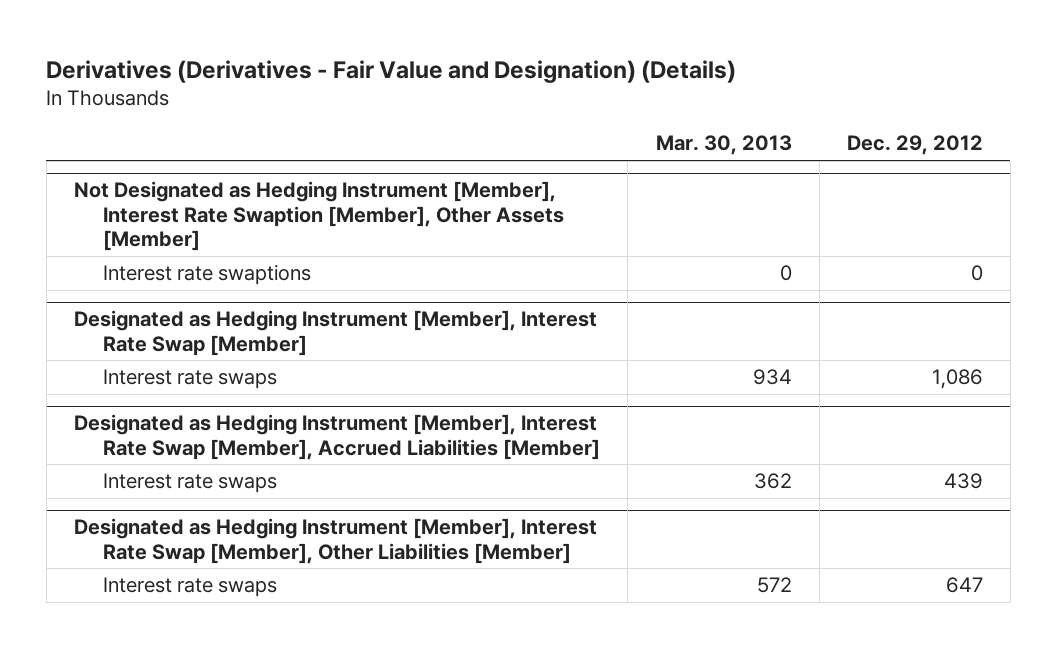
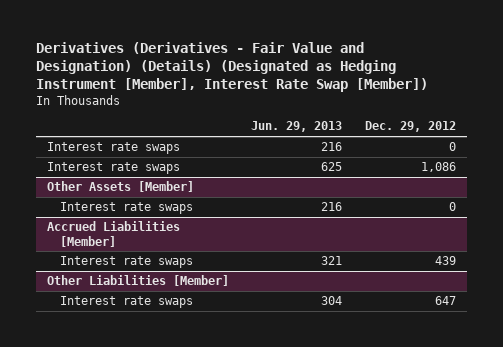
[46,59,737,83] Derivatives (Derivatives - Fair Value and Designation) (Details) -> [35,42,428,93] Derivatives (Derivatives - Fair Value and Designation) (Details) (Designated as Hedging Instrument [Member], Interest Rate Swap [Member])
[655,135,792,156] Mar. 30, 2013 -> none
none -> [251,121,343,133] Jun. 29, 2013
[73,181,565,251] Not Designated as Hedging Instrument [Member], Interest Rate Swaption [Member], Other Assets [Member] -> none
[73,310,597,356] Designated as Hedging Instrument [Member], Interest Rate Swap [Member] -> none
[103,265,312,286] Interest rate swaptions -> [46,142,180,155] Interest rate swaps
[73,414,601,460] Designated as Hedging Instrument [Member], Interest Rate Swap [Member], Accrued Liabilities [Member] -> none
none -> [46,181,194,193] Other Assets [Member]
none -> [59,202,193,215] Interest rate swaps
none -> [46,221,180,247] Accrued Liabilities [Member]
[73,518,597,564] Designated as Hedging Instrument [Member], Interest Rate Swap [Member], Other Liabilities [Member] -> none
none -> [46,275,229,287] Other Liabilities [Member]

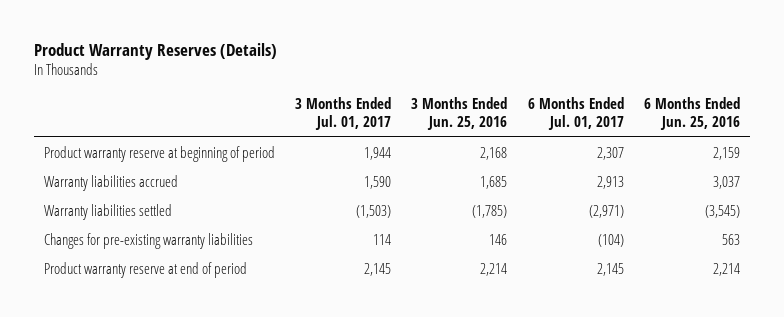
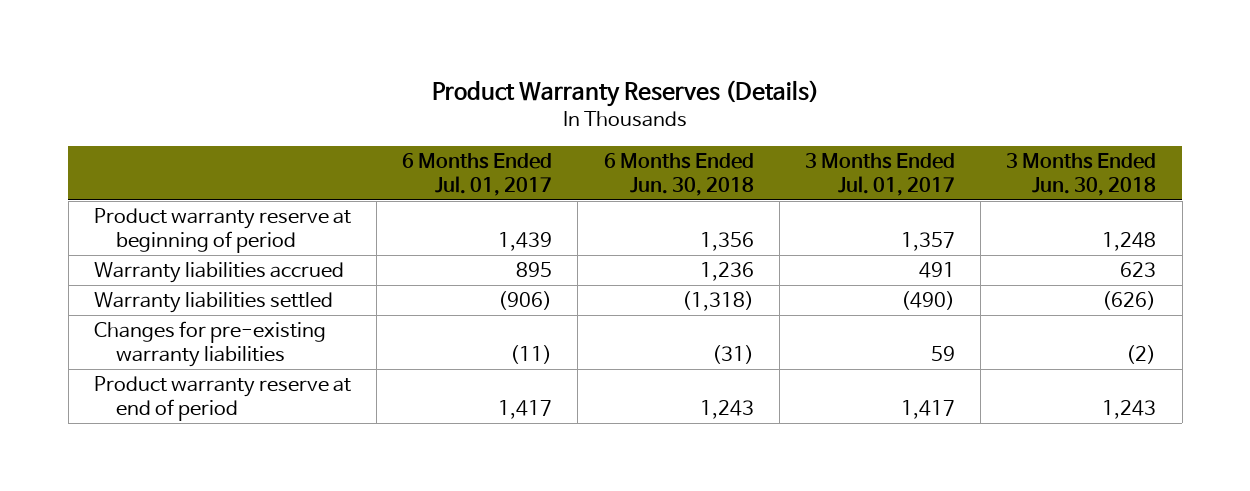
[411,97,508,131] 3 Months Ended Jun. 25, 2016 -> none
[644,97,741,131] 6 Months Ended Jun. 25, 2016 -> none
none -> [603,153,754,197] 6 Months Ended Jun. 30, 2018
none -> [1006,153,1157,197] 3 Months Ended Jun. 30, 2018
[364,146,392,160] 1,944 -> [900,232,955,252] 1,357
[596,146,624,160] 2,307 -> [498,232,553,252] 1,439
[364,175,392,189] 1,590 -> [918,262,955,279] 491
[596,175,624,189] 2,913 -> [516,262,553,278] 895
[356,204,392,218] (1,503) -> [900,291,955,311] (490)
[588,204,624,218] (2,971) -> [498,291,553,311] (906)
[373,233,392,245] 114 -> [930,346,955,362] 59
[597,233,624,247] (104) -> [510,345,553,365] (11)
[364,262,392,276] 2,145 -> [900,400,955,420] 1,417
[596,262,624,276] 2,145 -> [498,400,553,420] 1,417

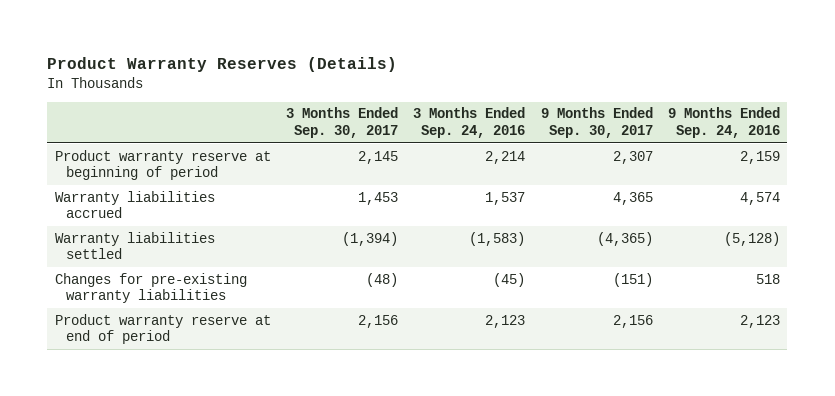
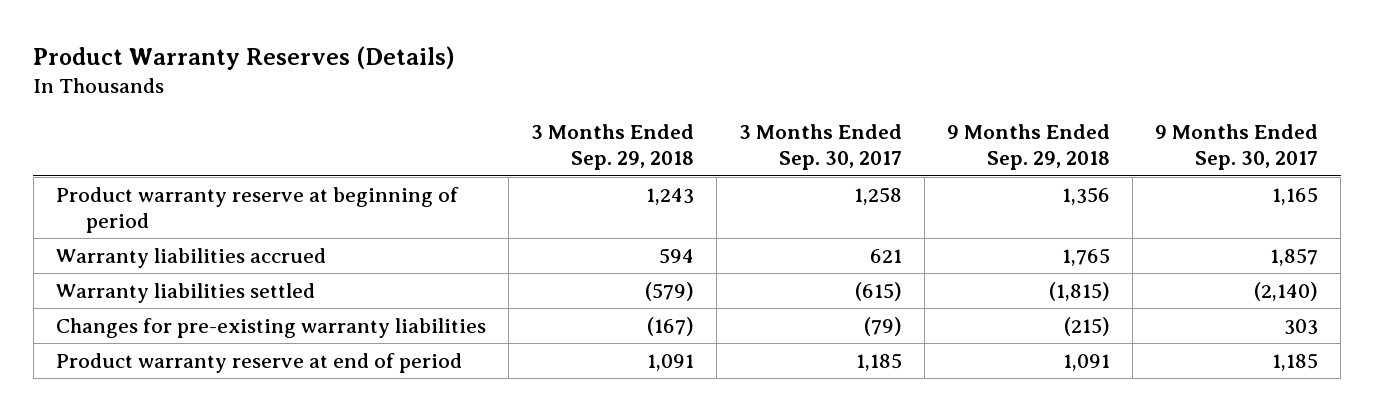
[413,107,526,139] 3 Months Ended Sep. 24, 2016 -> none
[667,107,780,139] 9 Months Ended Sep. 24, 2016 -> none
none -> [530,123,694,171] 3 Months Ended Sep. 29, 2018
none -> [947,123,1111,171] 9 Months Ended Sep. 29, 2018
[358,150,399,164] 2,145 -> [854,186,903,205] 1,258
[612,150,653,164] 2,307 -> [1272,186,1319,205] 1,165
[358,191,399,205] 1,453 -> [870,248,903,263] 621
[612,191,653,205] 4,365 -> [1270,247,1319,266] 1,857
[342,231,399,246] (1,394) -> [855,281,903,301] (615)
[596,231,653,246] (4,365) -> [1254,281,1319,301] (2,140)
[366,272,399,287] (48) -> [864,316,903,336] (79)
[612,272,653,287] (151) -> [1284,318,1319,335] 303
[358,314,399,328] 2,156 -> [856,352,903,371] 1,185
[612,314,653,328] 2,156 -> [1272,352,1319,371] 1,185

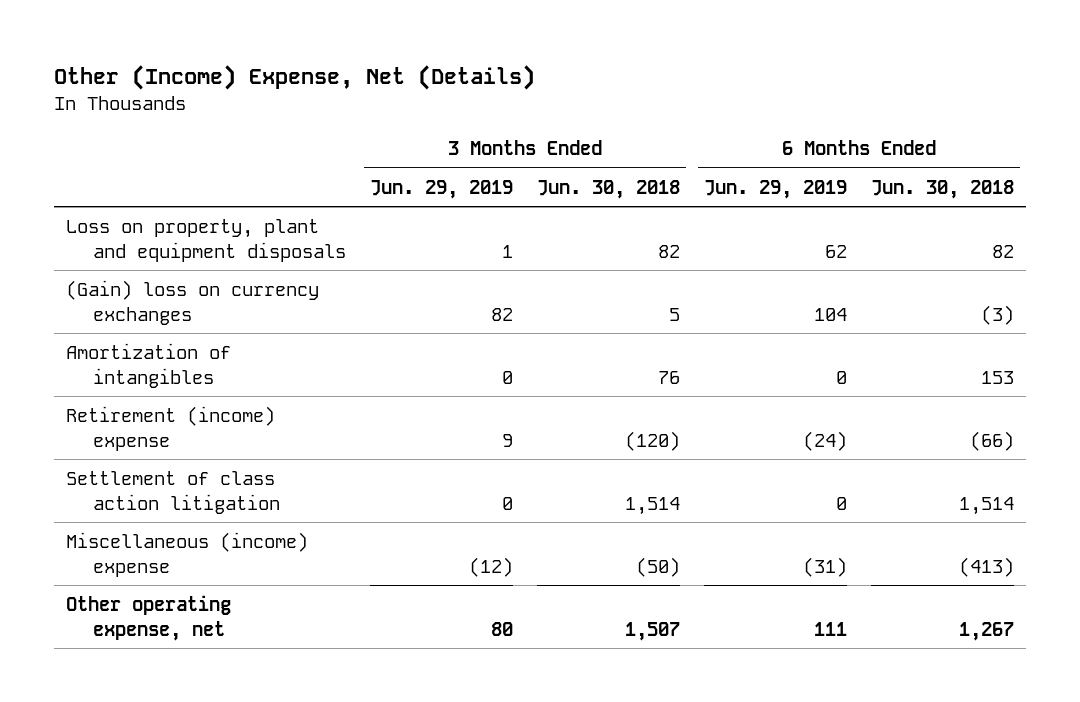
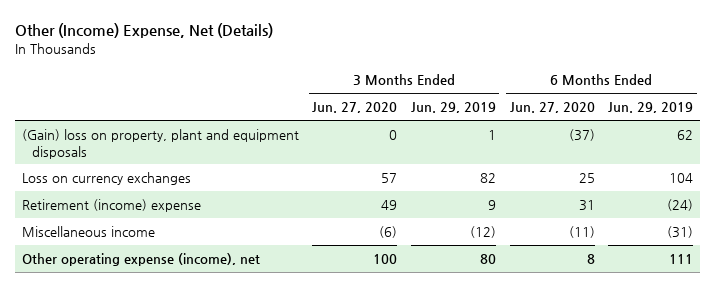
[536,179,680,199] Jun. 30, 2018 -> none
[870,179,1014,199] Jun. 30, 2018 -> none
none -> [312,102,398,114] Jun. 27, 2020
none -> [509,102,595,114] Jun. 27, 2020
[66,343,232,388] Amortization of intangibles -> none
[66,219,347,262] Loss on property, plant and equipment disposals -> [21,129,299,159] (Gain) loss on property, plant and equipment disposals
[66,280,320,325] (Gain) loss on currency exchanges -> [21,172,191,186] Loss on currency exchanges
[66,471,281,514] Settlement of class action litigation -> none
[66,532,309,577] Miscellaneous (income) expense -> [21,226,155,238] Miscellaneous income
[66,595,232,641] Other operating expense, net -> [21,253,260,267] Other operating expense (income), net

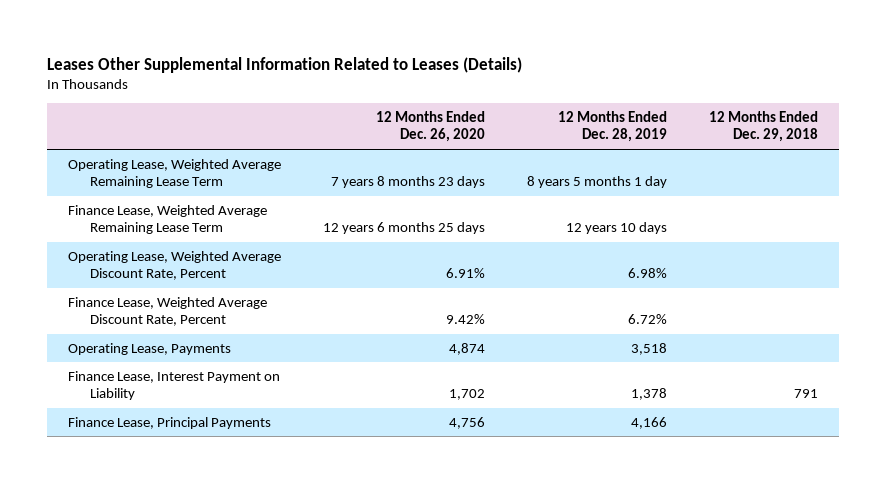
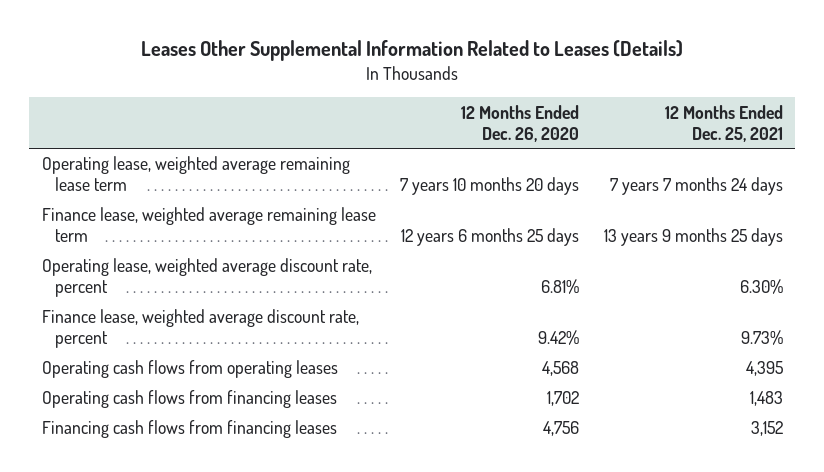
[558,111,668,143] 12 Months Ended Dec. 28, 2019 -> none
[709,111,819,143] 12 Months Ended Dec. 29, 2018 -> none
none -> [664,104,783,142] 12 Months Ended Dec. 25, 2021
[68,342,232,355] Operating Lease, Payments -> none
[68,158,282,189] Operating Lease, Weighted Average Remaining Lease Term -> [41,156,350,192] Operating lease, weighted average remaining lease term
[331,176,486,189] 7 years 8 months 23 days -> [400,177,580,196] 7 years 10 months 20 days
[68,204,268,235] Finance Lease, Weighted Average Remaining Lease Term -> [41,207,376,243] Finance lease, weighted average remaining lease term
[68,250,282,281] Operating Lease, Weighted Average Discount Rate, Percent -> [41,258,372,298] Operating lease, weighted average discount rate, percent
[446,268,486,279] 6.91% -> [541,279,580,295] 6.81%
[68,296,268,327] Finance Lease, Weighted Average Discount Rate, Percent -> [41,309,359,349] Finance lease, weighted average discount rate, percent
none -> [41,360,338,379] Operating cash flows from operating leases
[68,370,281,401] Finance Lease, Interest Payment on Liability -> [41,390,337,409] Operating cash flows from financing leases
[68,416,272,429] Finance Lease, Principal Payments -> [41,420,337,439] Financing cash flows from financing leases

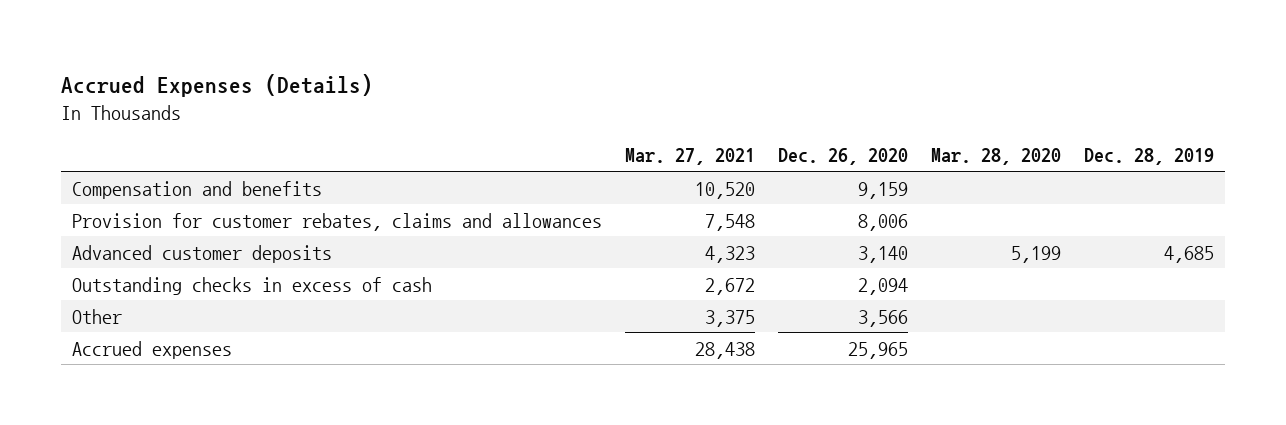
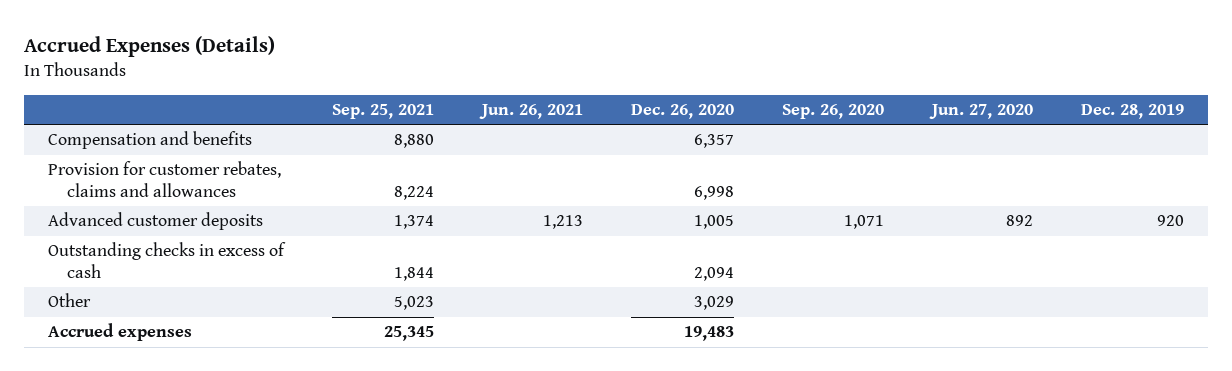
[625,148,756,166] Mar. 27, 2021 -> none
[930,148,1061,166] Mar. 28, 2020 -> none
none -> [331,103,434,119] Sep. 25, 2021
none -> [478,103,583,119] Jun. 26, 2021
none -> [781,103,884,119] Sep. 26, 2020
none -> [928,103,1033,119] Jun. 27, 2020
[858,181,909,199] 9,159 -> [693,134,734,149] 6,357
[858,213,909,231] 8,006 -> [693,185,734,200] 6,998
[858,245,909,263] 3,140 -> [693,215,734,230] 1,005
[1163,245,1214,263] 4,685 -> [1156,215,1184,227] 920
[858,309,909,327] 3,566 -> [693,296,734,311] 3,029
[848,341,909,359] 25,965 -> [683,326,734,342] 19,483

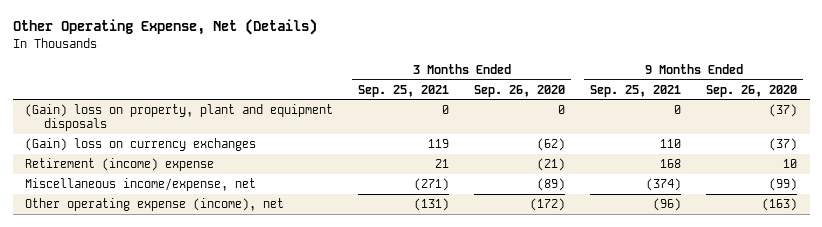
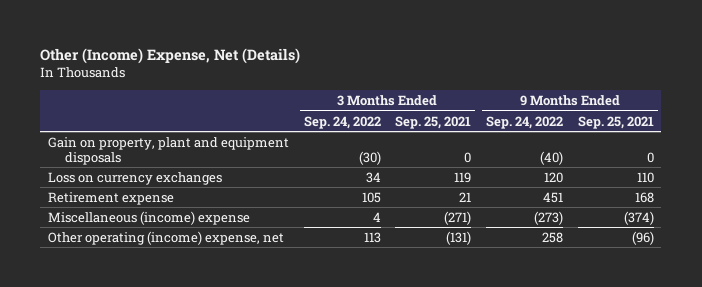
[12,19,317,36] Other Operating Expense, Net (Details) -> [40,48,301,65] Other (Income) Expense, Net (Details)
[474,84,566,97] Sep. 26, 2020 -> none
[706,84,798,97] Sep. 26, 2020 -> none
none -> [303,115,381,129] Sep. 24, 2022
none -> [486,115,564,129] Sep. 24, 2022
[25,104,334,132] (Gain) loss on property, plant and equipment disposals -> [47,136,289,165] Gain on property, plant and equipment disposals
[25,138,257,152] (Gain) loss on currency exchanges -> [47,171,222,185] Loss on currency exchanges
[25,158,215,172] Retirement (income) expense -> [47,191,174,205] Retirement expense
[25,178,257,192] Miscellaneous income/expense, net -> [47,210,250,225] Miscellaneous (income) expense
[25,198,285,212] Other operating expense (income), net -> [47,230,284,245] Other operating (income) expense, net

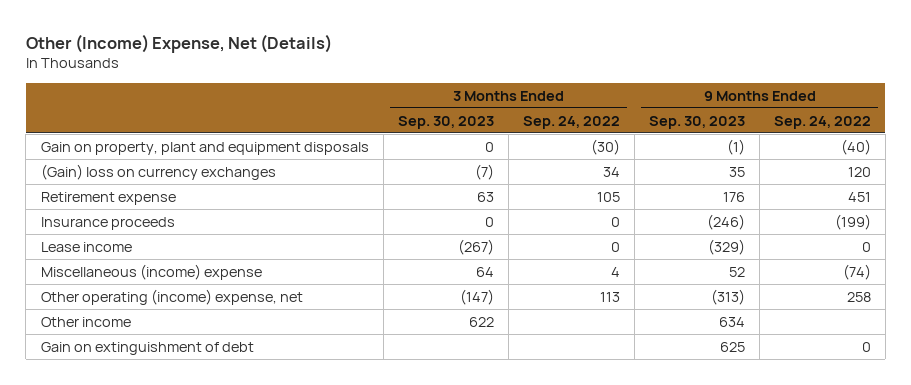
[395,115,472,129] Sep. 25, 2021 -> none
[578,115,655,129] Sep. 25, 2021 -> none
none -> [397,115,494,129] Sep. 30, 2023
none -> [648,115,745,129] Sep. 30, 2023
[47,171,222,185] Loss on currency exchanges -> [40,163,276,180] (Gain) loss on currency exchanges
none -> [40,216,175,230] Insurance proceeds
none -> [40,241,132,252] Lease income
[534,210,564,225] (273) -> [842,263,871,280] (74)
none -> [40,316,131,327] Other income
none -> [40,341,254,355] Gain on extinguishment of debt

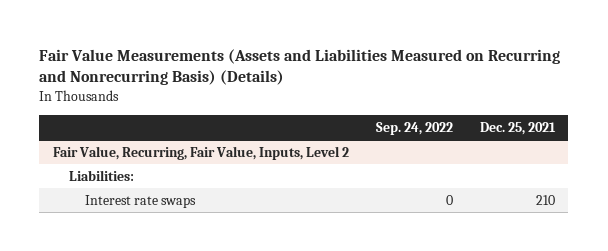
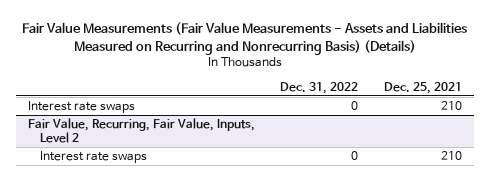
[39,48,561,86] Fair Value Measurements (Assets and Liabilities Measured on Recurring and Nonrecurring Basis) (Details) -> [21,22,467,55] Fair Value Measurements (Fair Value Measurements - Assets and Liabilities Measured on Recurring and Nonrecurring Basis) (Details)
[375,121,453,135] Sep. 24, 2022 -> none
none -> [280,81,359,94] Dec. 31, 2022
none -> [28,101,136,114] Interest rate swaps
[69,169,135,181] Liabilities: -> none

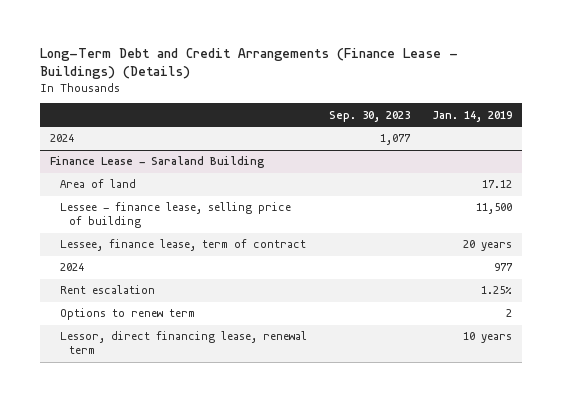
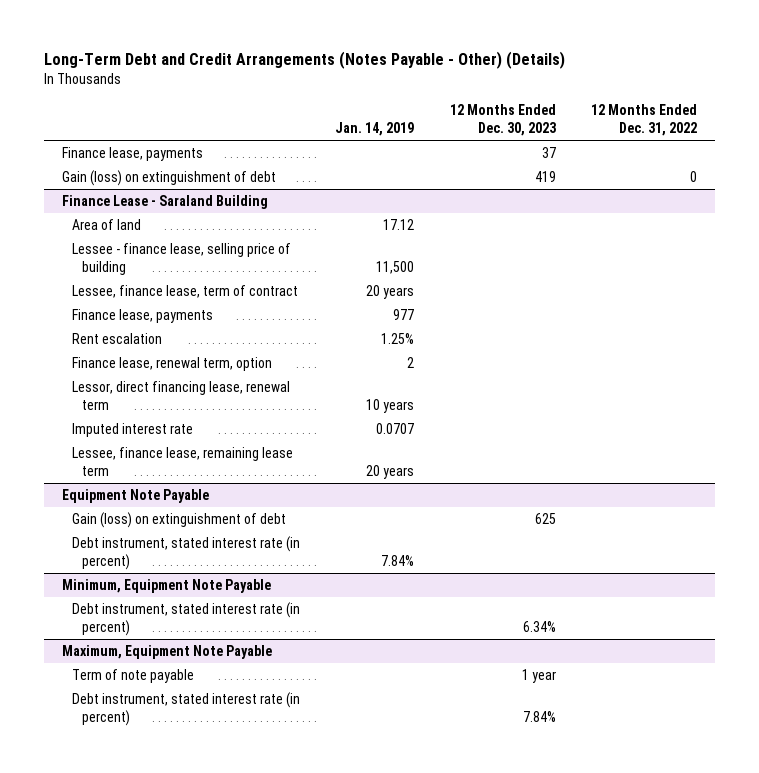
[39,47,458,79] Long-Term Debt and Credit Arrangements (Finance Lease - Buildings) (Details) -> [43,51,565,70] Long-Term Debt and Credit Arrangements (Notes Payable - Other) (Details)
[328,110,410,122] Sep. 30, 2023 -> none
none -> [449,104,556,136] 12 Months Ended Dec. 30, 2023
none -> [591,104,698,136] 12 Months Ended Dec. 31, 2022
[50,134,75,143] 2024 -> [61,147,203,162] Finance lease, payments
none -> [61,170,276,187] Gain (loss) on extinguishment of debt
[59,263,84,272] 2024 -> [71,309,213,324] Finance lease, payments
[59,308,195,321] Options to renew term -> [71,357,272,372] Finance lease, renewal term, option
none -> [71,423,193,438] Imputed interest rate
none -> [71,447,293,476] Lessee, finance lease, remaining lease term
none -> [61,489,209,504] Equipment Note Payable
none -> [71,512,286,529] Gain (loss) on extinguishment of debt
none -> [71,536,300,570] Debt instrument, stated interest rate (in percent)
none -> [61,579,271,594] Minimum, Equipment Note Payable
none -> [71,602,300,636] Debt instrument, stated interest rate (in percent)
none -> [61,645,272,660] Maximum, Equipment Note Payable
none -> [71,669,194,684] Term of note payable
none -> [71,692,300,726] Debt instrument, stated interest rate (in percent)

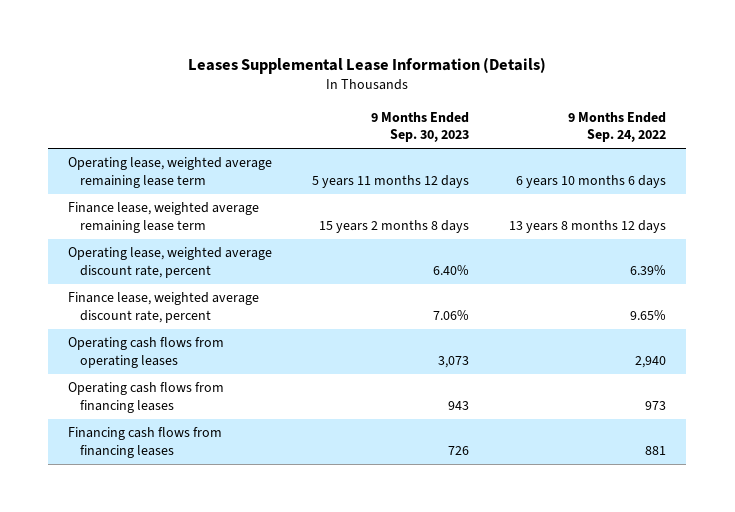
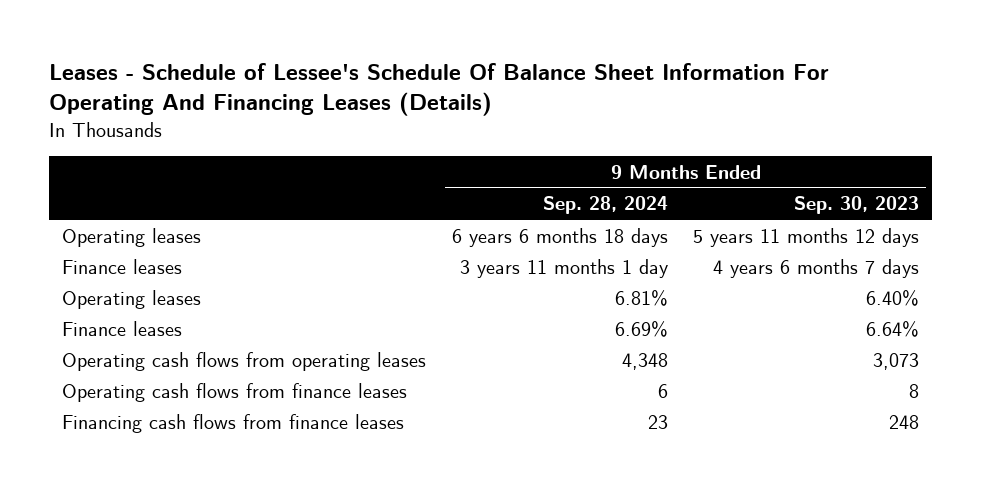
[188,57,547,75] Leases Supplemental Lease Information (Details) -> [49,62,830,117] Leases - Schedule of Lessee's Schedule Of Balance Sheet Information For Operating And Financing Leases (Details)
[568,111,667,143] 9 Months Ended Sep. 24, 2022 -> none
none -> [542,196,668,215] Sep. 28, 2024
[68,202,260,233] Finance lease, weighted average remaining lease term -> none
[68,292,260,323] Finance lease, weighted average discount rate, percent -> none
[68,157,273,188] Operating lease, weighted average remaining lease term -> [62,227,202,247] Operating leases
none -> [62,258,183,274] Finance leases
[68,247,273,278] Operating lease, weighted average discount rate, percent -> [62,289,202,309] Operating leases
none -> [62,320,183,336] Finance leases
[68,382,225,413] Operating cash flows from financing leases -> [62,382,408,402] Operating cash flows from finance leases
[448,400,470,410] 943 -> [909,383,920,398] 8
[68,427,223,458] Financing cash flows from financing leases -> [62,413,405,433] Financing cash flows from finance leases
[448,445,470,455] 726 -> [889,414,920,429] 248

